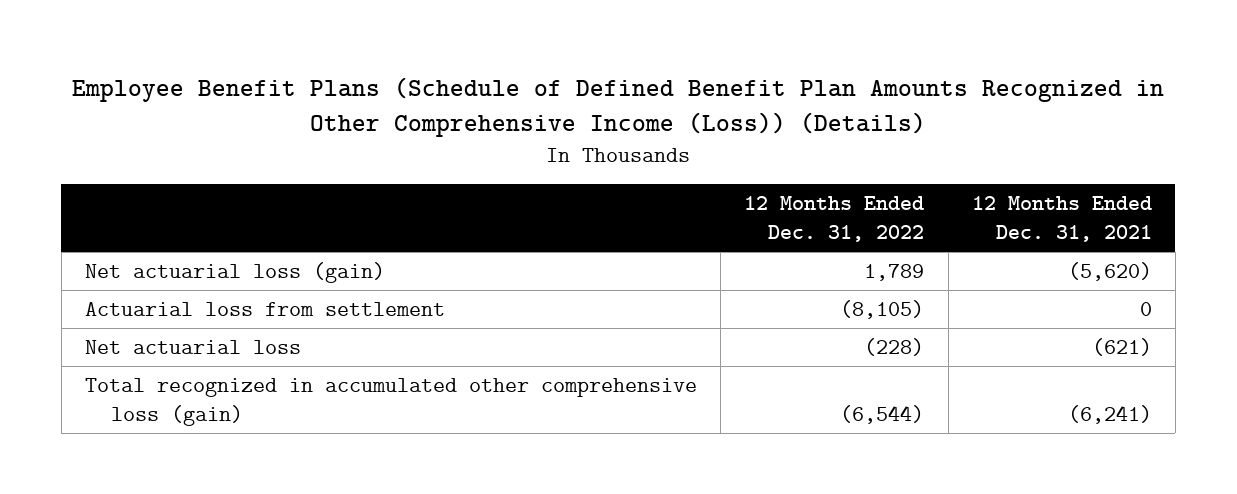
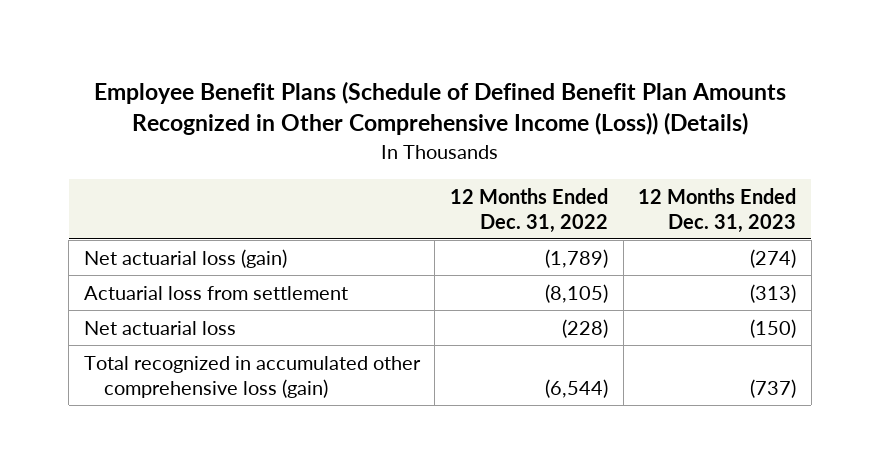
[971,196,1152,242] 12 Months Ended Dec. 31, 2021 -> none
none -> [638,187,797,233] 12 Months Ended Dec. 31, 2023
[864,264,925,282] 1,789 -> [544,248,608,268] (1,789)

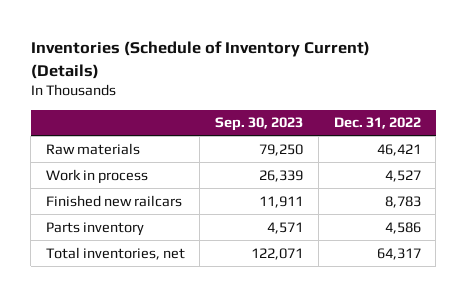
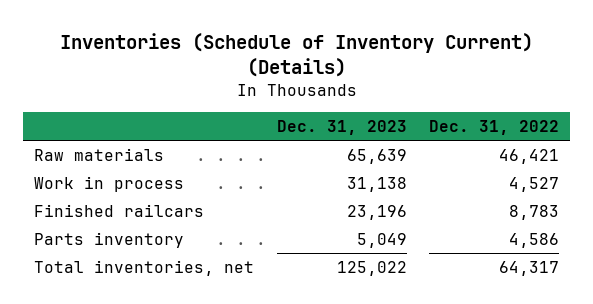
[215,117,304,132] Sep. 30, 2023 -> none
none -> [276,120,407,136] Dec. 31, 2023
[45,194,182,207] Finished new railcars -> [34,204,205,218] Finished railcars

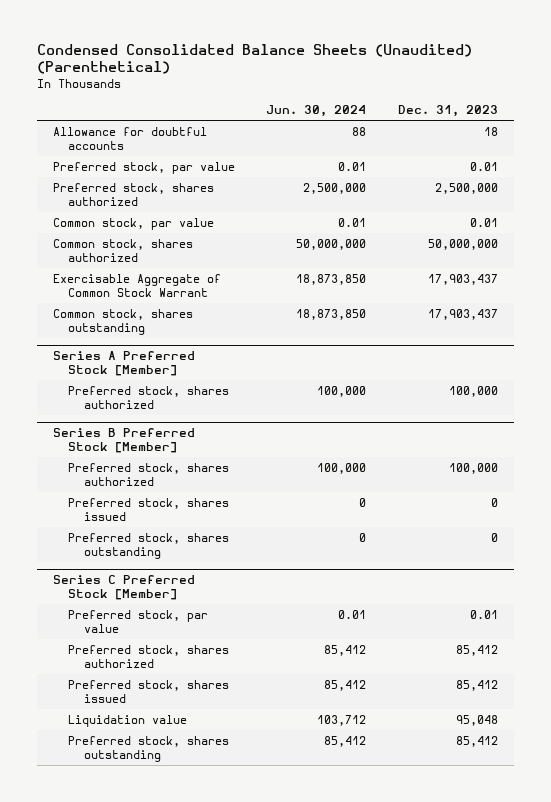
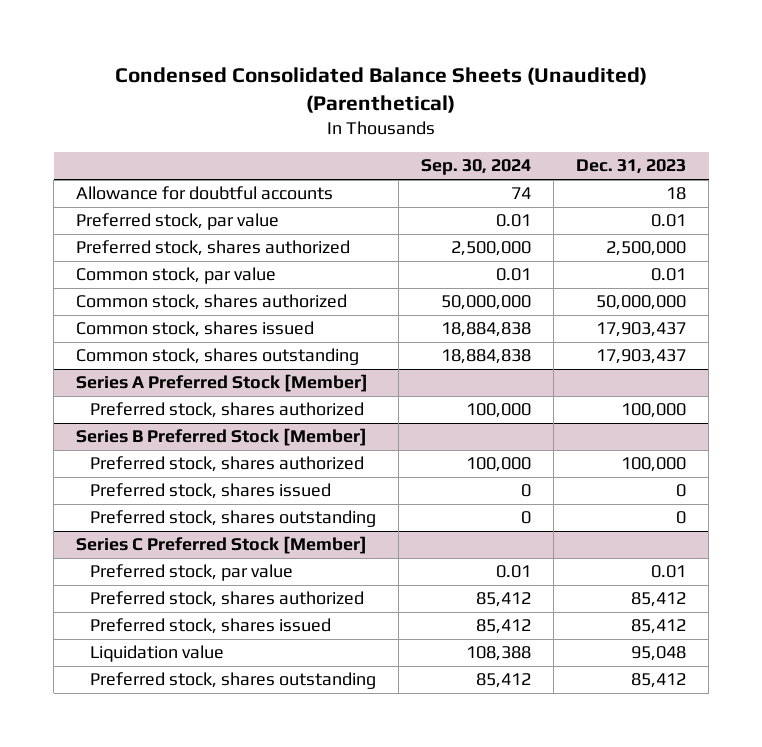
[266,105,367,118] Jun. 30, 2024 -> none
none -> [420,159,531,176] Sep. 30, 2024
[52,273,221,297] Exercisable Aggregate of Common Stock Warrant -> [76,321,315,338] Common stock, shares issued

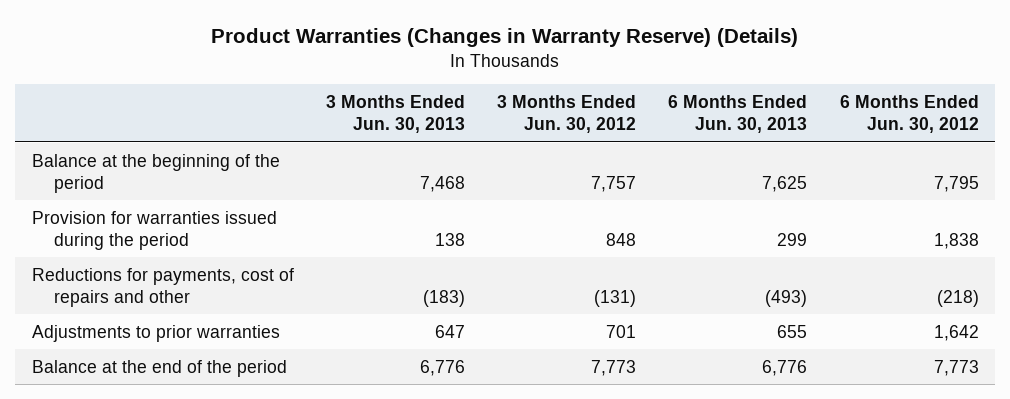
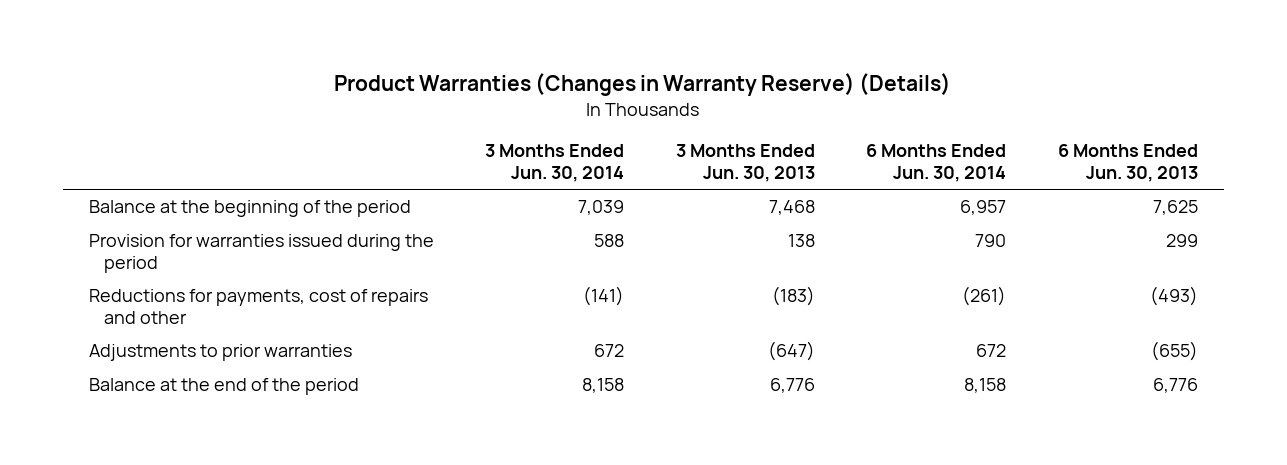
[497,94,637,134] 3 Months Ended Jun. 30, 2012 -> none
[839,94,979,134] 6 Months Ended Jun. 30, 2012 -> none
none -> [485,144,625,182] 3 Months Ended Jun. 30, 2014
none -> [866,144,1007,182] 6 Months Ended Jun. 30, 2014
[434,324,465,338] 647 -> [767,341,815,362] (647)
[777,324,808,338] 655 -> [1150,341,1198,362] (655)

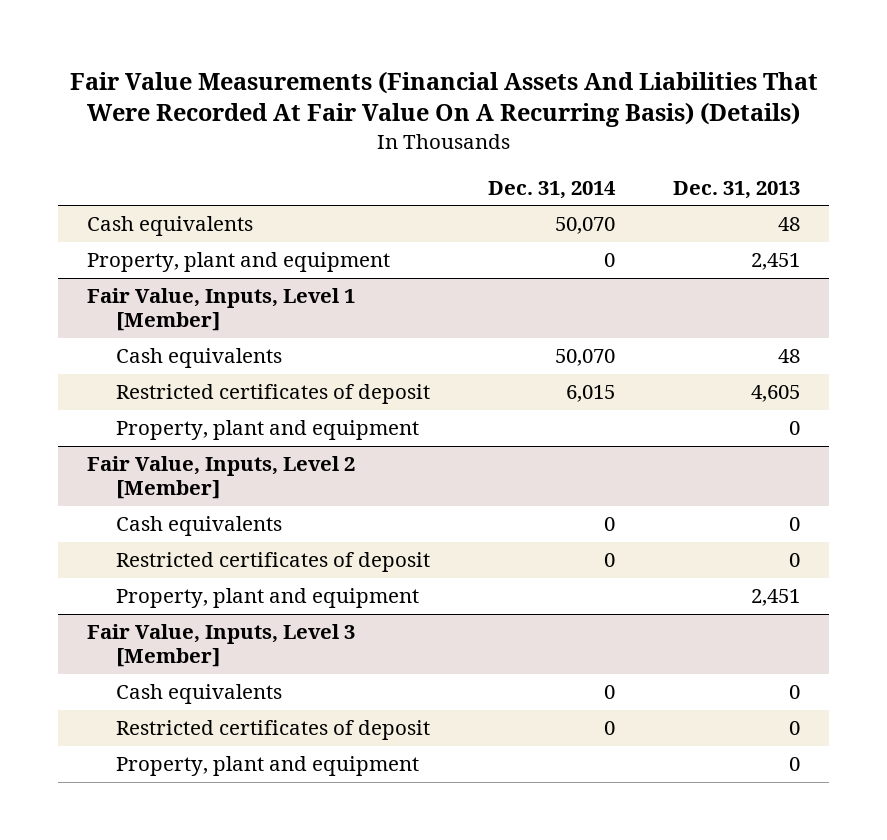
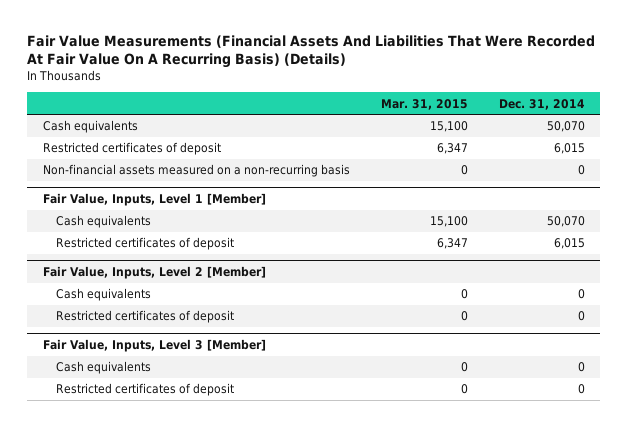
[673,180,801,199] Dec. 31, 2013 -> none
none -> [380,98,468,110] Mar. 31, 2015
[87,252,391,273] Property, plant and equipment -> none
none -> [42,142,221,156] Restricted certificates of deposit
none -> [42,164,350,178] Non-financial assets measured on a non-recurring basis
[115,420,419,441] Property, plant and equipment -> none
[115,588,419,609] Property, plant and equipment -> none
[115,756,419,777] Property, plant and equipment -> none

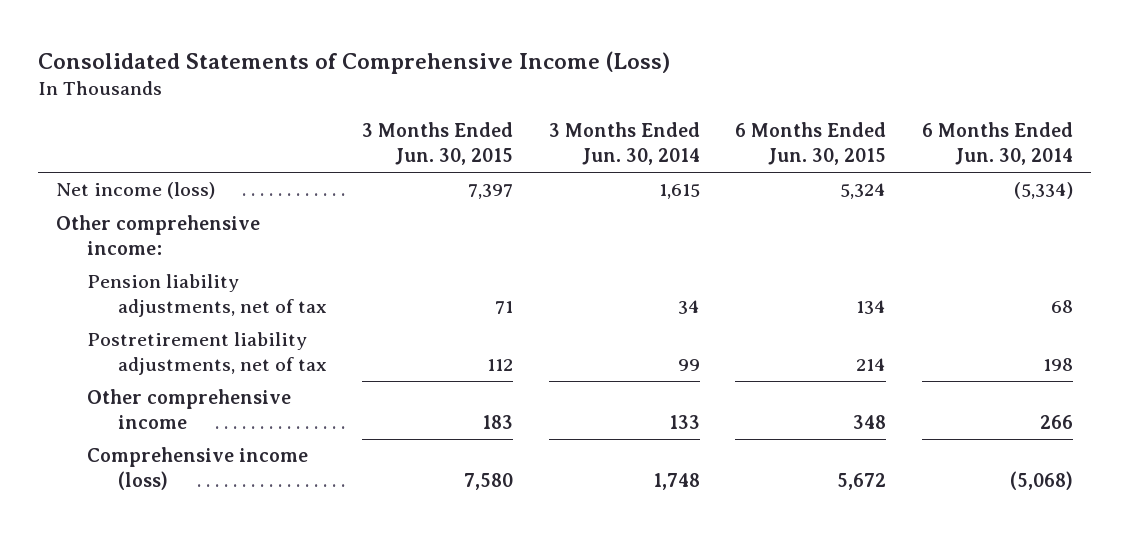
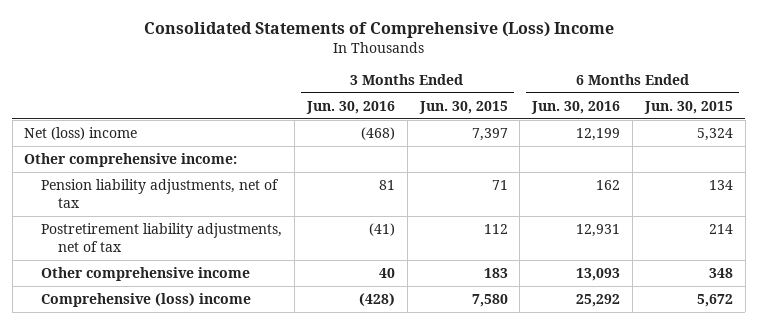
[38,50,671,74] Consolidated Statements of Comprehensive Income (Loss) -> [143,20,614,38] Consolidated Statements of Comprehensive (Loss) Income
[548,122,700,165] 3 Months Ended Jun. 30, 2014 -> none
[921,122,1073,165] 6 Months Ended Jun. 30, 2014 -> none
none -> [305,100,395,114] Jun. 30, 2016
none -> [531,100,621,114] Jun. 30, 2016
[56,182,216,200] Net income (loss) -> [24,127,138,141] Net (loss) income
[87,447,309,491] Comprehensive income (loss) -> [41,293,252,308] Comprehensive (loss) income

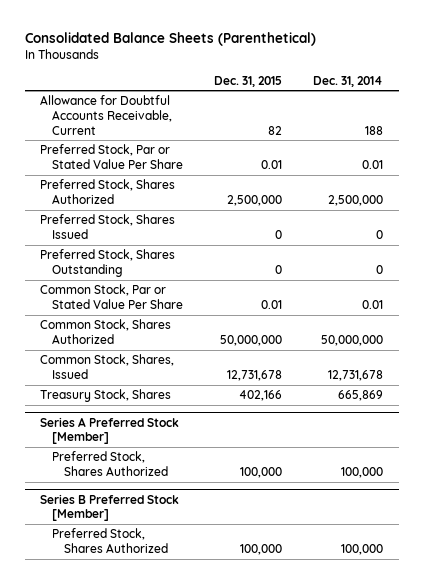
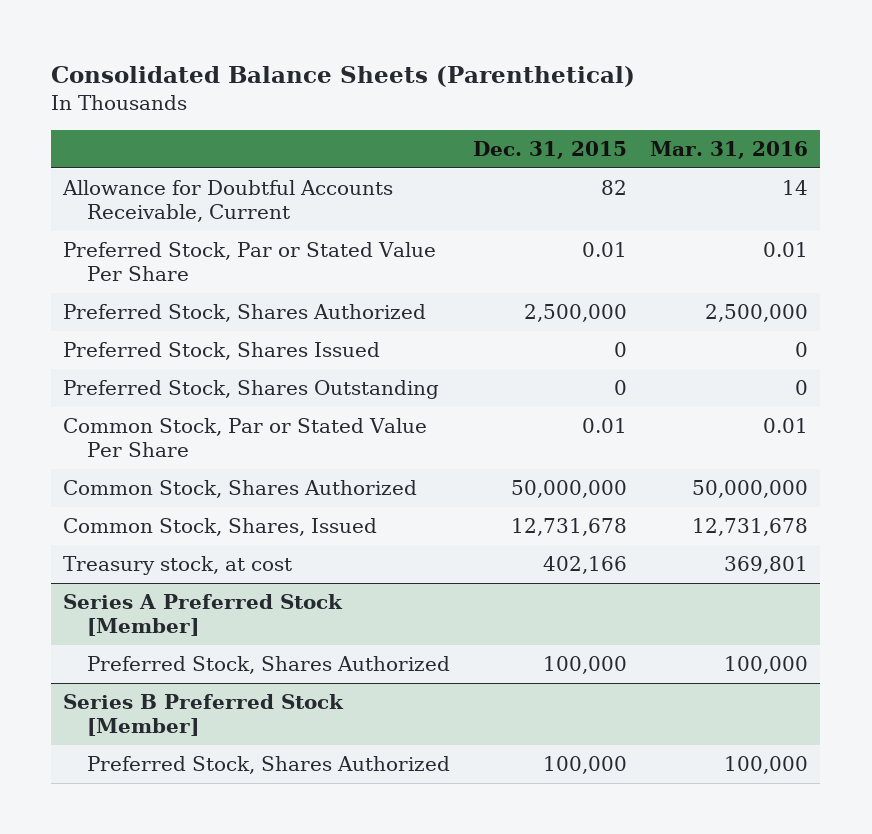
[313,75,384,87] Dec. 31, 2014 -> none
none -> [650,141,809,160] Mar. 31, 2016
[40,389,172,403] Treasury Stock, Shares -> [63,556,293,576] Treasury stock, at cost

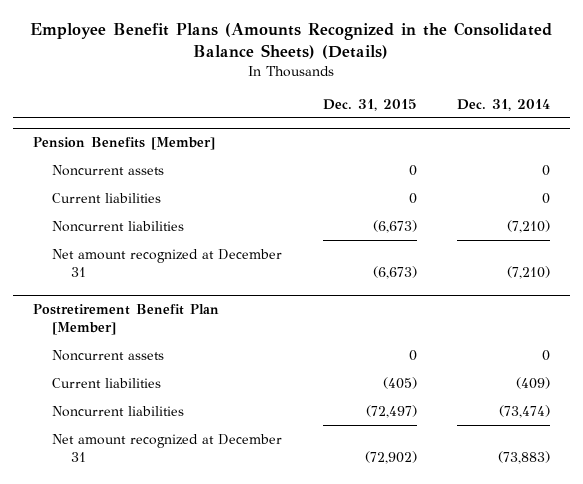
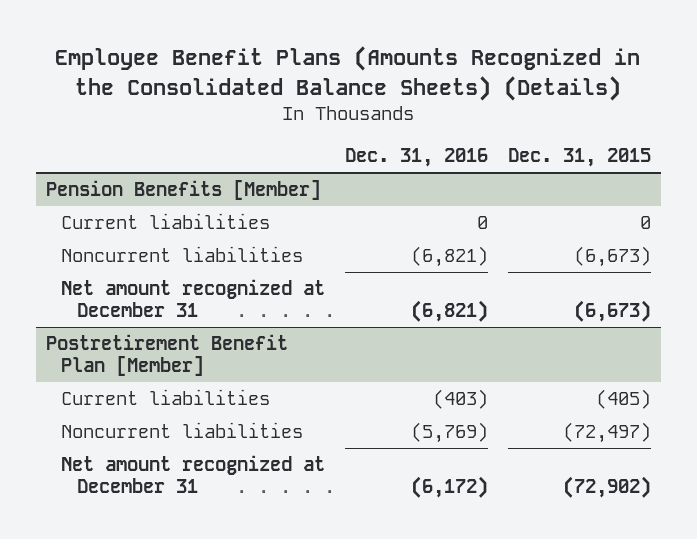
[456,98,550,111] Dec. 31, 2014 -> none
none -> [345,148,489,168] Dec. 31, 2016
[52,164,165,176] Noncurrent assets -> none
[52,349,165,361] Noncurrent assets -> none

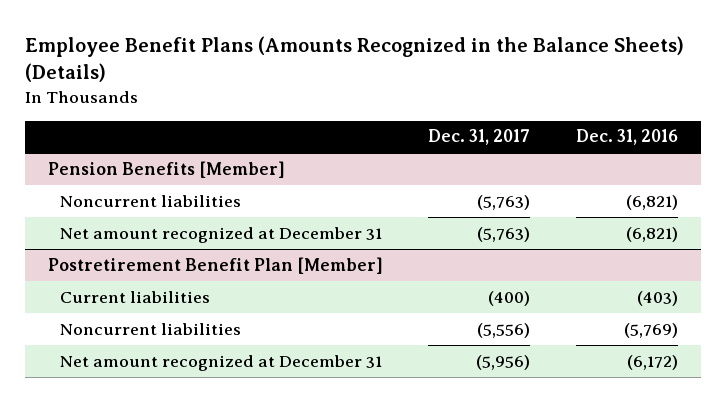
[55,46,641,101] Employee Benefit Plans (Amounts Recognized in the Consolidated Balance Sheets) (Details) -> [24,36,684,83] Employee Benefit Plans (Amounts Recognized in the Balance Sheets) (Details)
[507,148,651,168] Dec. 31, 2015 -> none
none -> [428,129,531,146] Dec. 31, 2017
[61,212,271,229] Current liabilities -> none

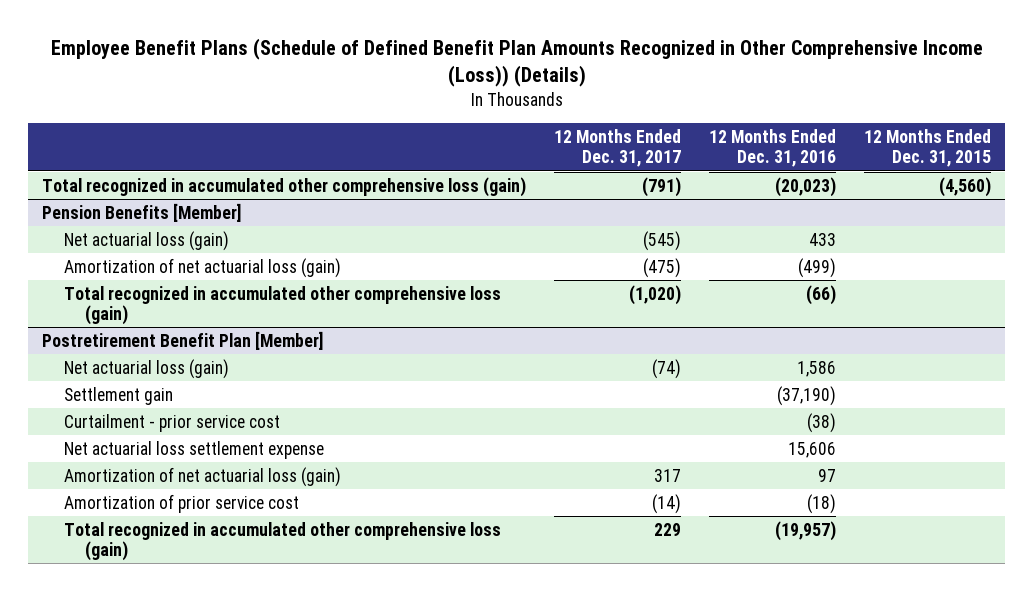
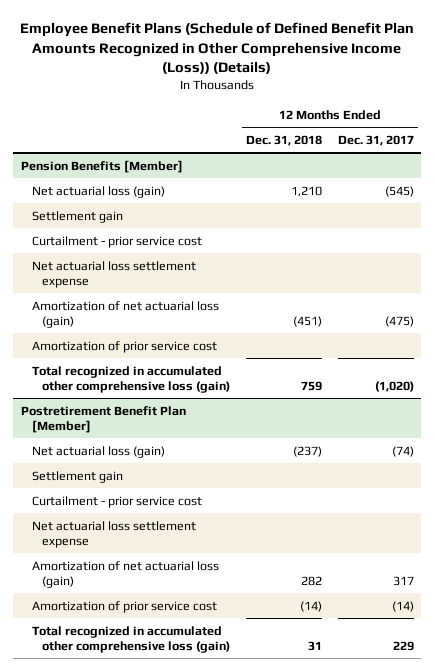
[709,128,837,168] 12 Months Ended Dec. 31, 2016 -> none
[864,128,992,168] 12 Months Ended Dec. 31, 2015 -> none
none -> [246,134,323,146] Dec. 31, 2018
[42,176,527,197] Total recognized in accumulated other comprehensive loss (gain) -> none
none -> [31,210,123,223] Settlement gain
none -> [31,235,202,248] Curtailment - prior service cost
none -> [31,260,196,288] Net actuarial loss settlement expense
none -> [31,340,217,353] Amortization of prior service cost

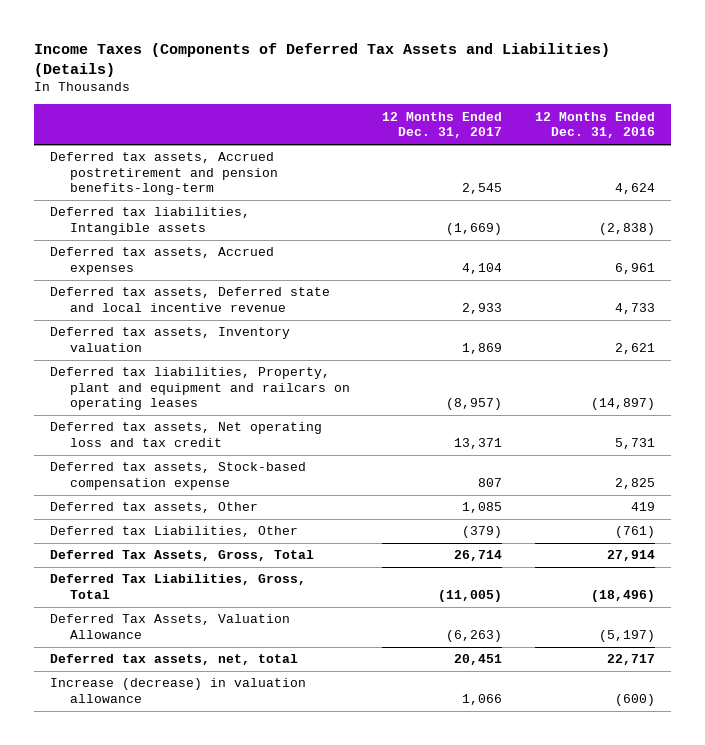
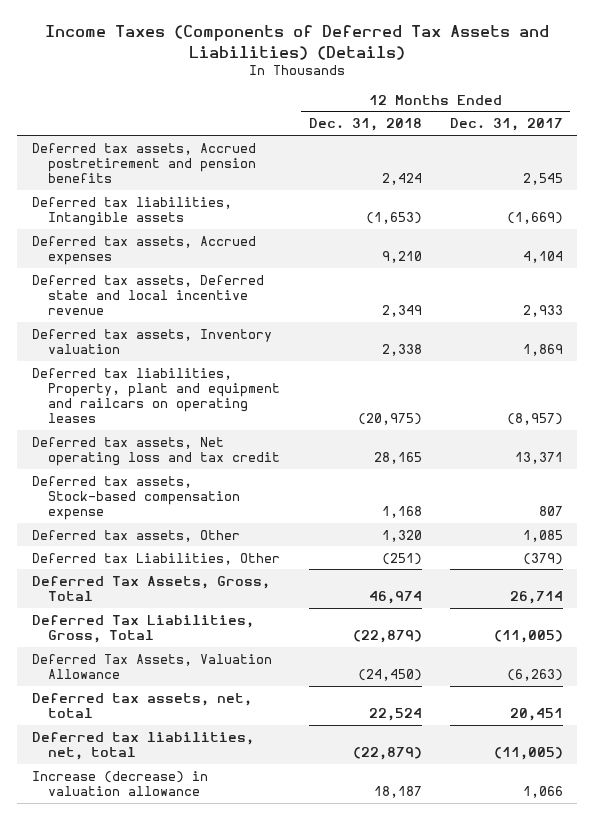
[534,111,655,139] 12 Months Ended Dec. 31, 2016 -> none
none -> [308,118,422,132] Dec. 31, 2018
[50,152,278,196] Deferred tax assets, Accrued postretirement and pension benefits-long-term -> [31,142,257,183] Deferred tax assets, Accrued postretirement and pension benefits
none -> [31,731,254,760] Deferred tax liabilities, net, total

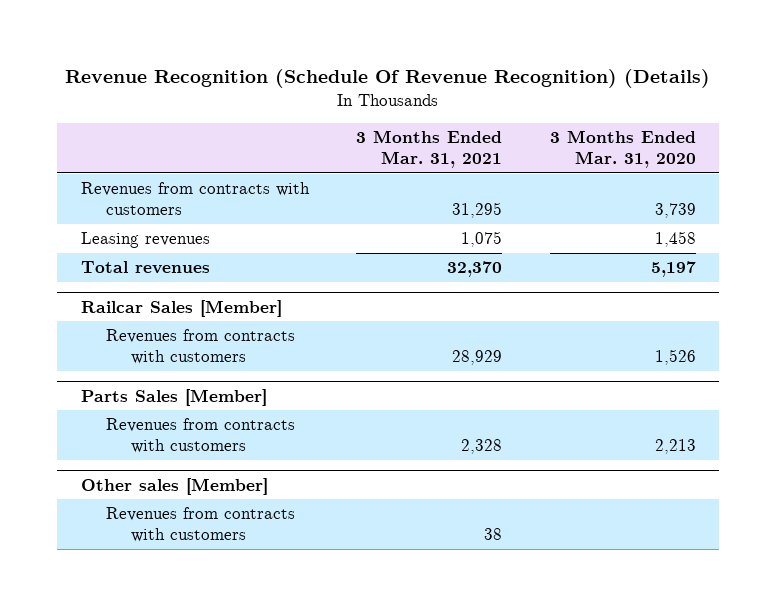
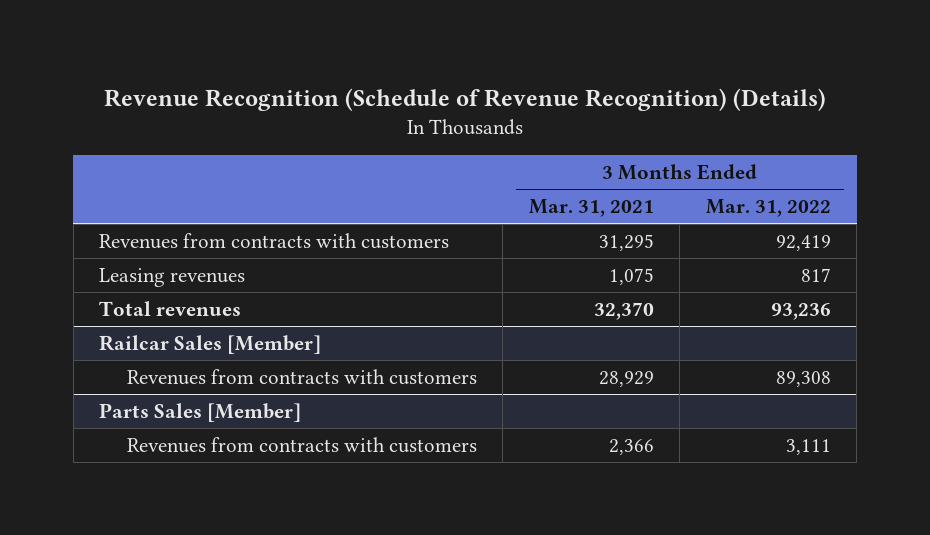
[65,69,711,89] Revenue Recognition (Schedule Of Revenue Recognition) (Details) -> [103,87,826,111] Revenue Recognition (Schedule of Revenue Recognition) (Details)
[549,129,696,169] 3 Months Ended Mar. 31, 2020 -> none
none -> [705,199,831,218] Mar. 31, 2022
[80,477,268,495] Other sales [Member] -> none
[106,507,296,543] Revenues from contracts with customers -> none
[461,439,503,455] 2,328 -> [608,438,654,455] 2,366

